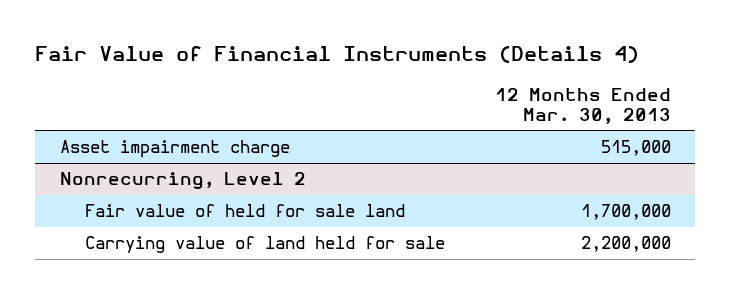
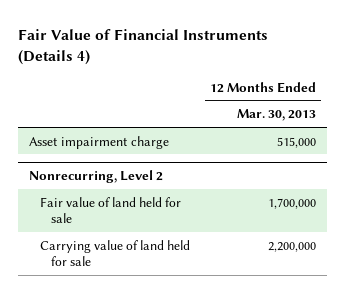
[85,204,406,218] Fair value of held for sale land -> [39,196,181,224] Fair value of land held for sale

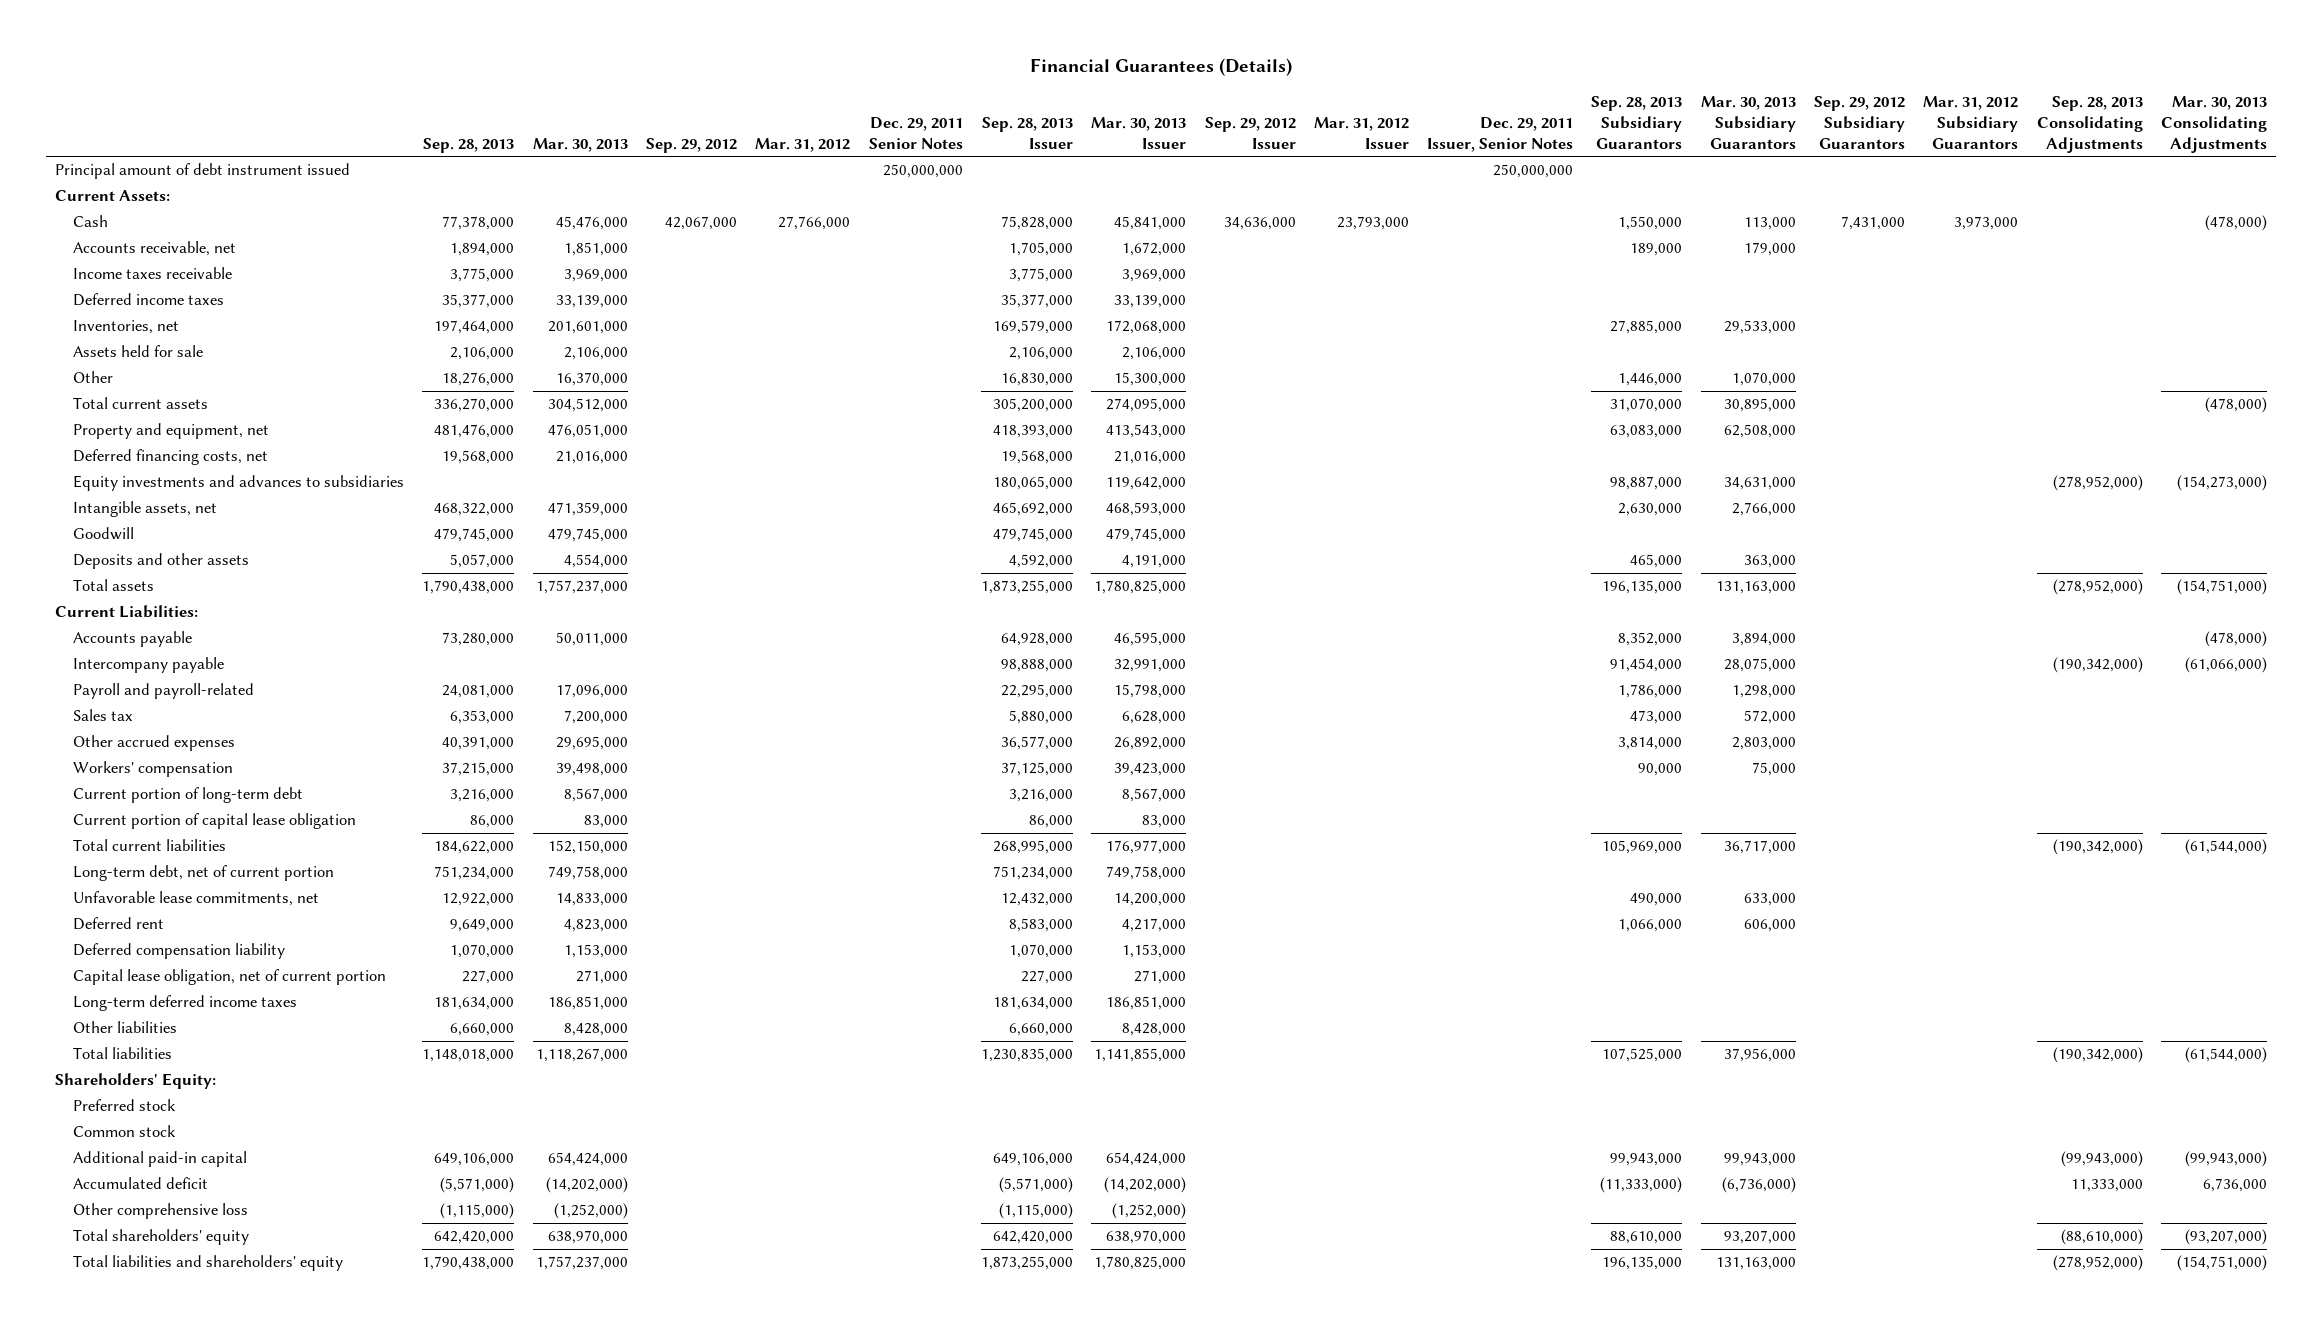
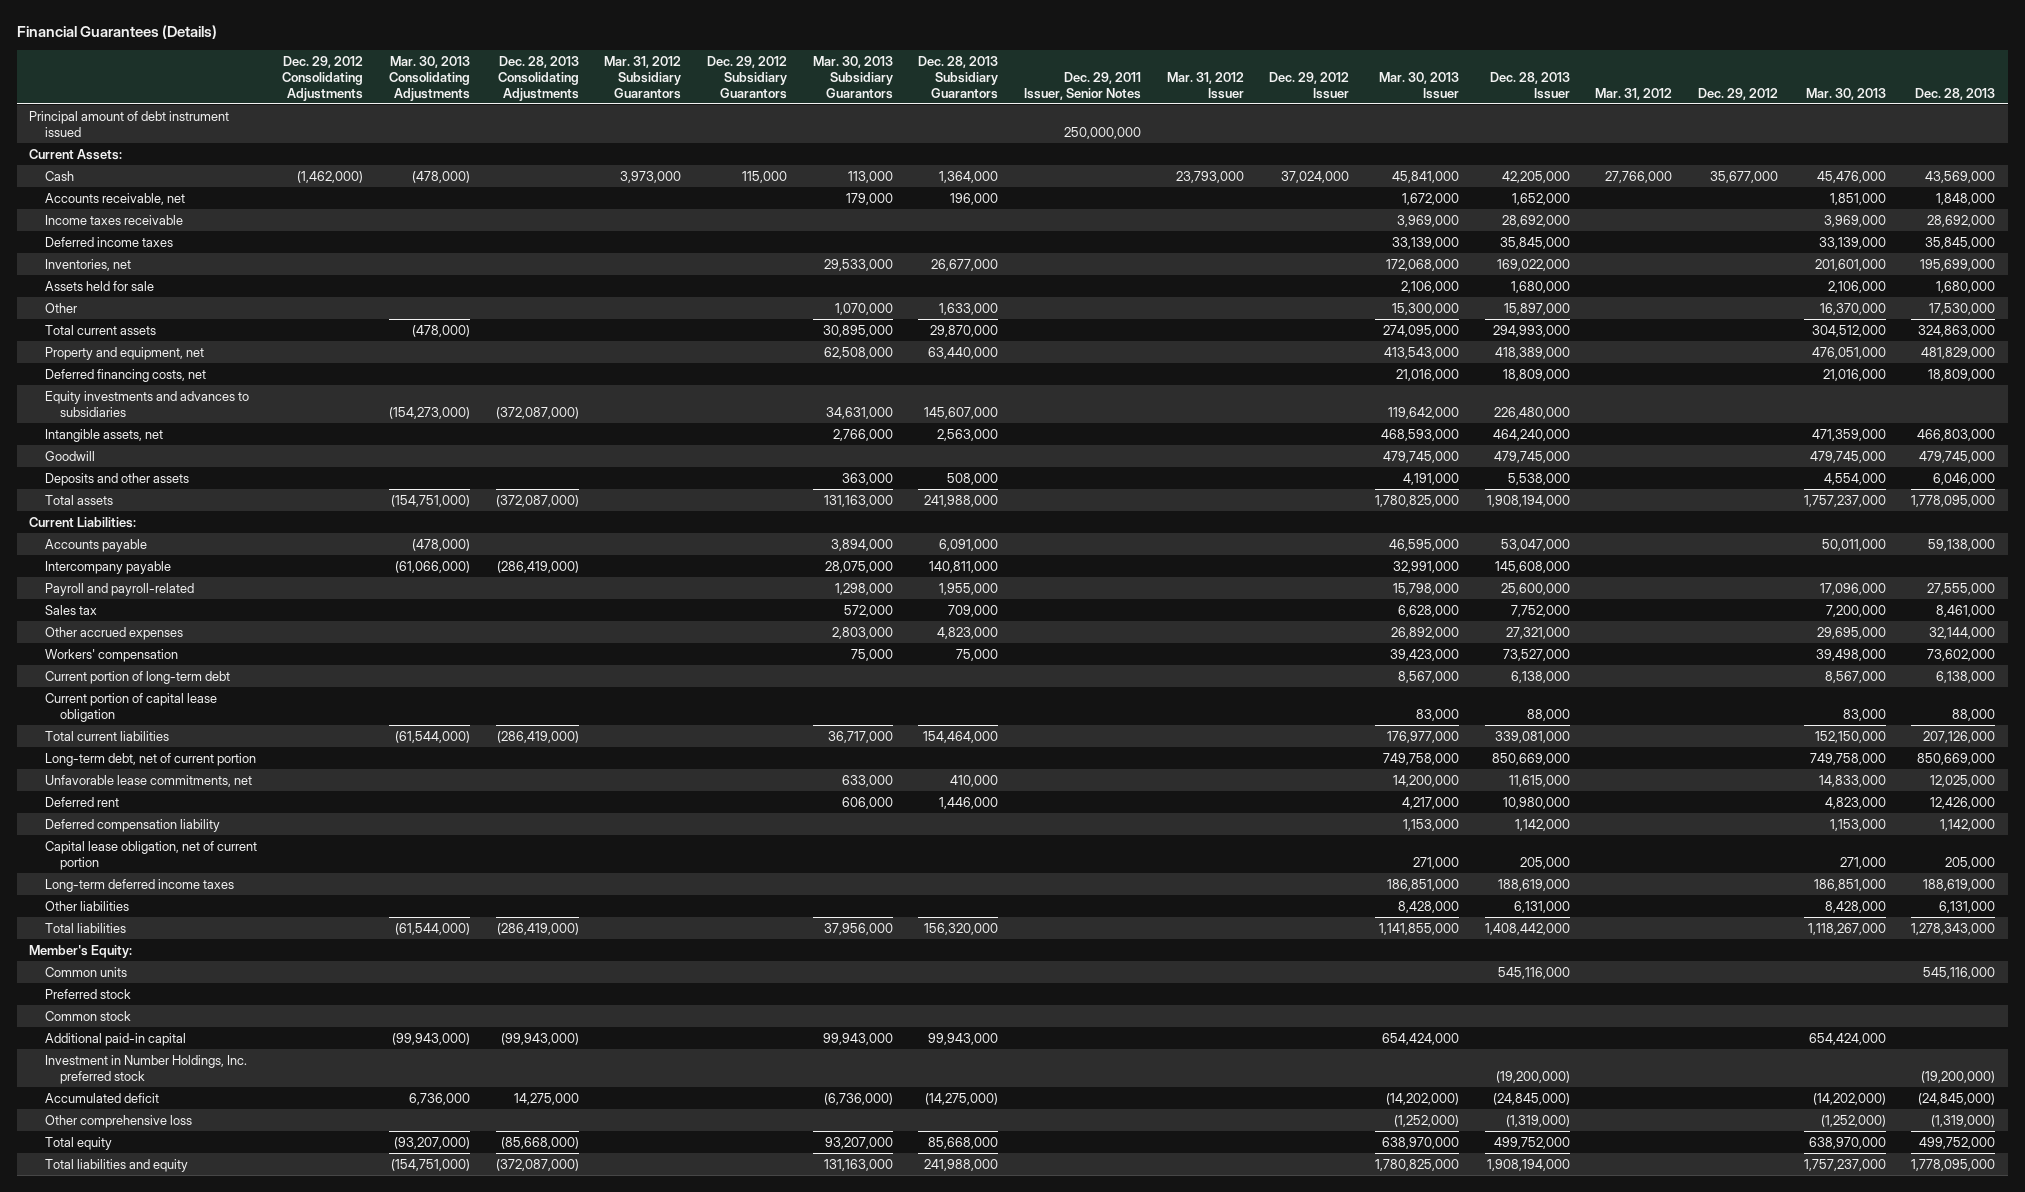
[423,138,515,154] Sep. 28, 2013 -> none
[646,138,738,154] Sep. 29, 2012 -> none
[868,117,963,150] Dec. 29, 2011 Senior Notes -> none
[981,117,1073,150] Sep. 28, 2013 Issuer -> none
[1204,117,1296,150] Sep. 29, 2012 Issuer -> none
[1591,96,1683,150] Sep. 28, 2013 Subsidiary Guarantors -> none
[1814,96,1906,150] Sep. 29, 2012 Subsidiary Guarantors -> none
[2036,96,2143,154] Sep. 28, 2013 Consolidating Adjustments -> none
none -> [282,55,364,101] Dec. 29, 2012 Consolidating Adjustments
none -> [497,55,579,101] Dec. 28, 2013 Consolidating Adjustments
none -> [707,55,788,99] Dec. 29, 2012 Subsidiary Guarantors
none -> [918,55,999,99] Dec. 28, 2013 Subsidiary Guarantors
none -> [1269,71,1350,99] Dec. 29, 2012 Issuer
none -> [1489,71,1570,99] Dec. 28, 2013 Issuer
none -> [1697,87,1778,100] Dec. 29, 2012
none -> [1915,87,1996,100] Dec. 28, 2013
[55,1073,217,1090] Shareholders' Equity: -> none
none -> [29,944,133,958] Member's Equity:
none -> [44,966,127,977] Common units
none -> [44,1054,247,1084] Investment in Number Holdings, Inc. preferred stock
[73,1229,250,1246] Total shareholders' equity -> [44,1136,112,1150] Total equity
[73,1255,344,1272] Total liabilities and shareholders' equity -> [44,1158,188,1172] Total liabilities and equity

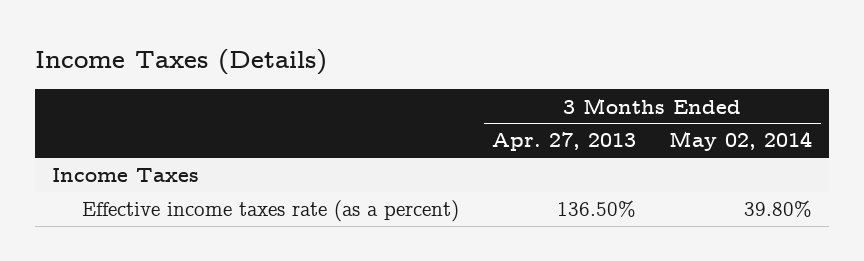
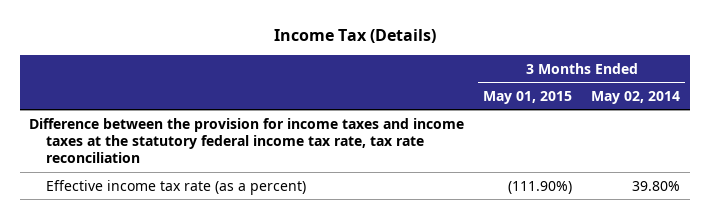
[35,49,328,76] Income Taxes (Details) -> [273,29,436,44] Income Tax (Details)
[491,132,636,152] Apr. 27, 2013 -> none
none -> [483,90,573,104] May 01, 2015
[52,168,200,183] Income Taxes -> none
none -> [29,117,465,164] Difference between the provision for income taxes and income taxes at the statutory federal income tax rate, tax rate reconciliation
[81,200,459,223] Effective income taxes rate (as a percent) -> [46,179,307,195] Effective income tax rate (as a percent)

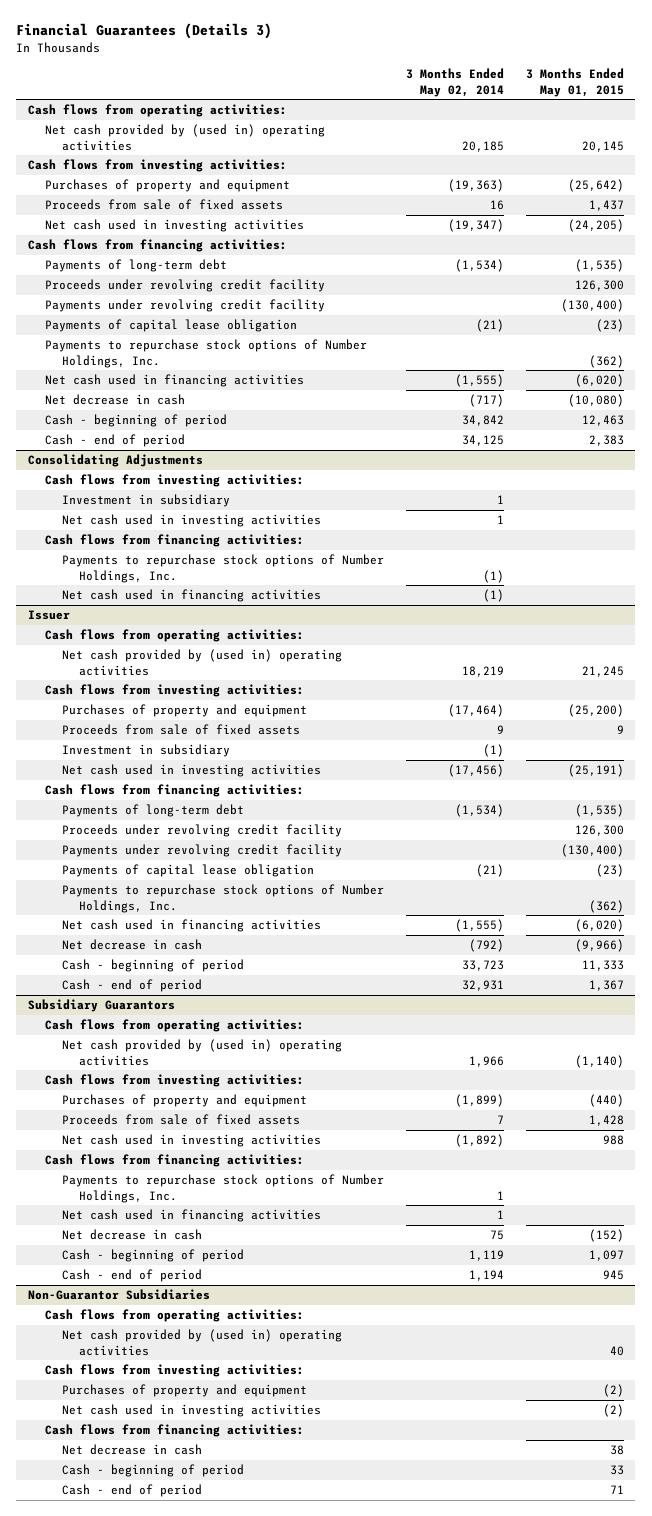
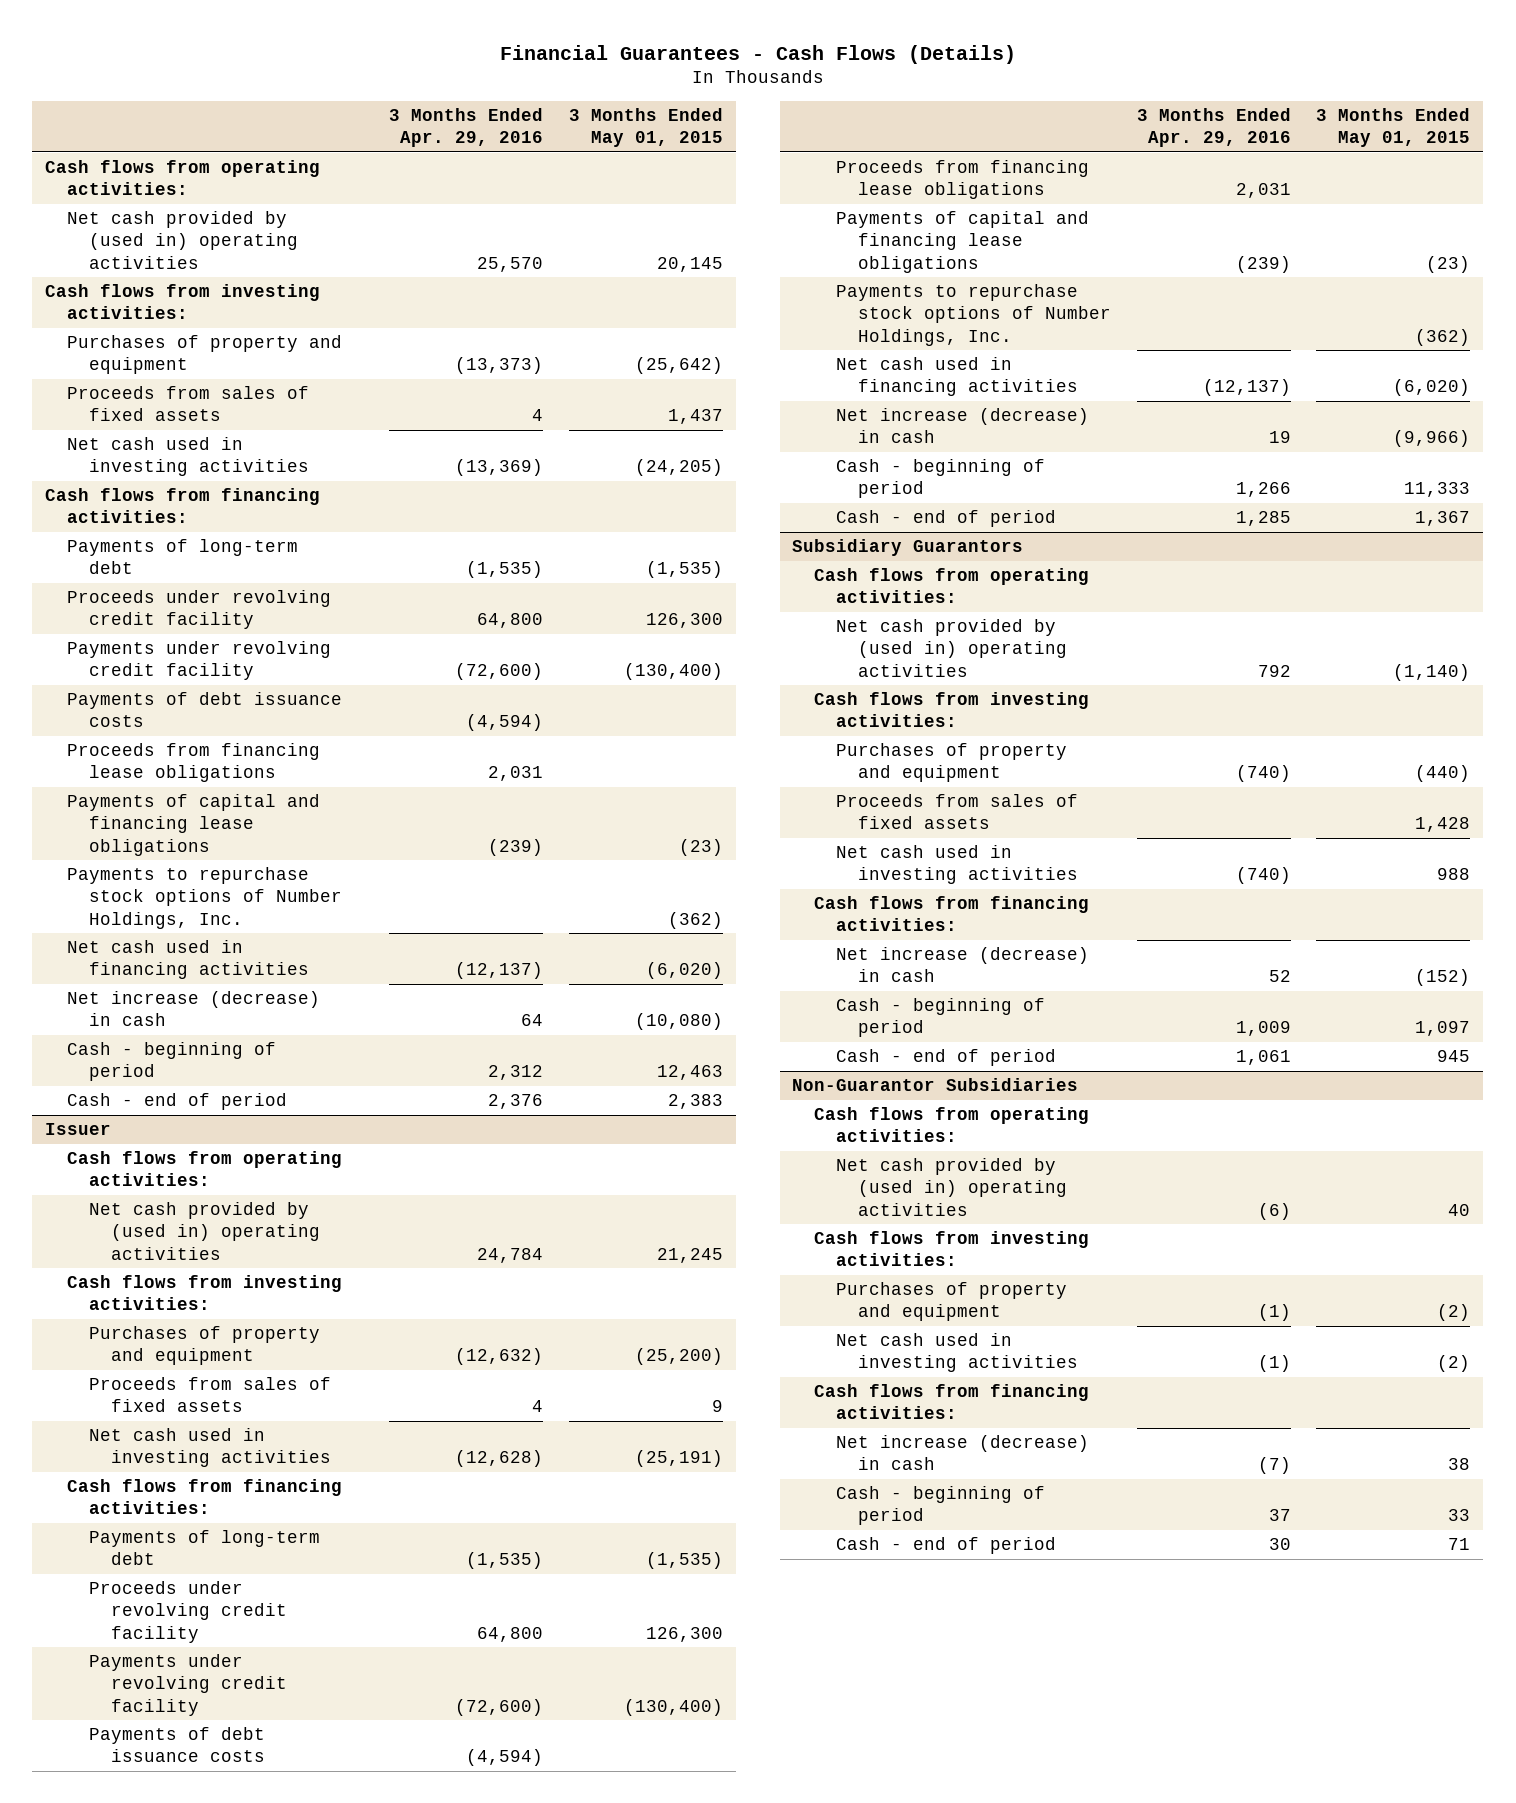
[16,23,273,40] Financial Guarantees (Details 3) -> [499,44,1016,64] Financial Guarantees - Cash Flows (Details)
[406,68,505,97] 3 Months Ended May 02, 2014 -> none
none -> [389,107,544,147] 3 Months Ended Apr. 29, 2016
[44,199,283,211] Proceeds from sale of fixed assets -> [67,386,310,422] Proceeds from sales of fixed assets
none -> [67,692,343,728] Payments of debt issuance costs
none -> [67,743,321,783] Proceeds from financing lease obligations
[44,319,297,333] Payments of capital lease obligation -> [67,794,321,856] Payments of capital and financing lease obligations
[44,394,185,406] Net decrease in cash -> [67,991,321,1027] Net increase (decrease) in cash
[27,454,203,468] Consolidating Adjustments -> none
[44,474,304,488] Cash flows from investing activities: -> none
[61,494,230,508] Investment in subsidiary -> none
[61,514,321,528] Net cash used in investing activities -> none
[44,534,304,548] Cash flows from financing activities: -> none
[61,554,384,583] Payments to repurchase stock options of Number Holdings, Inc. -> none
[61,589,321,603] Net cash used in financing activities -> none
[61,744,230,758] Investment in subsidiary -> none
[61,724,300,736] Proceeds from sale of fixed assets -> [88,1377,331,1413] Proceeds from sales of fixed assets
none -> [88,1727,265,1763] Payments of debt issuance costs
none -> [836,160,1090,200] Proceeds from financing lease obligations
[61,864,314,878] Payments of capital lease obligation -> [836,211,1090,273] Payments of capital and financing lease obligations
[61,939,202,951] Net decrease in cash -> [836,408,1090,444] Net increase (decrease) in cash
[61,1114,300,1126] Proceeds from sale of fixed assets -> [836,794,1079,830] Proceeds from sales of fixed assets
[61,1174,384,1203] Payments to repurchase stock options of Number Holdings, Inc. -> none
[61,1209,321,1223] Net cash used in financing activities -> none
[61,1229,202,1241] Net decrease in cash -> [836,947,1090,983] Net increase (decrease) in cash
[61,1444,202,1456] Net decrease in cash -> [836,1435,1090,1471] Net increase (decrease) in cash

